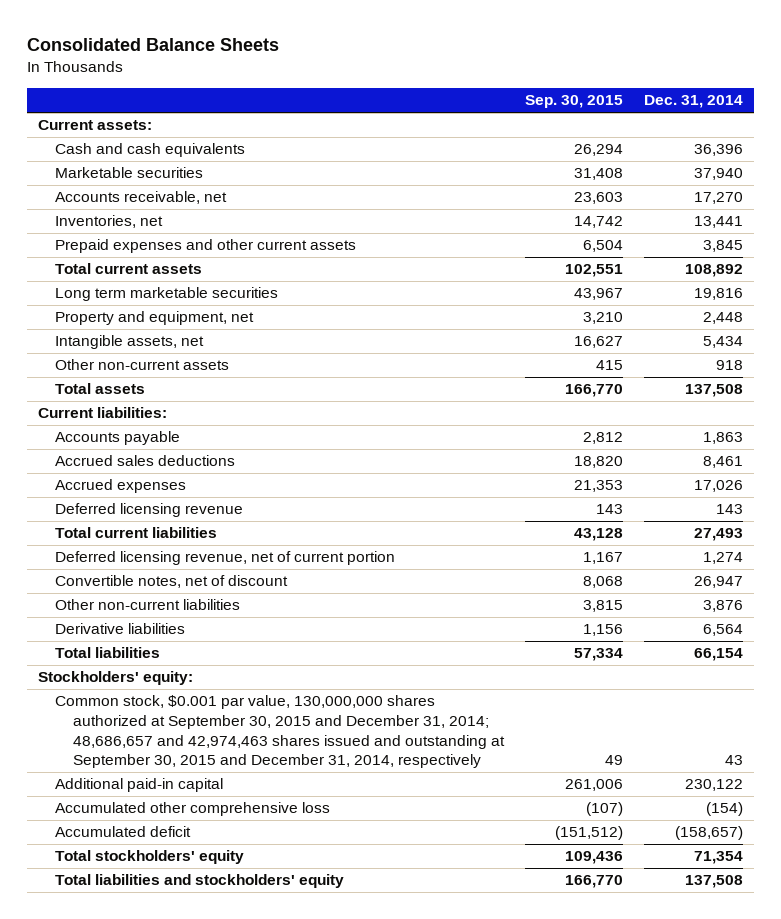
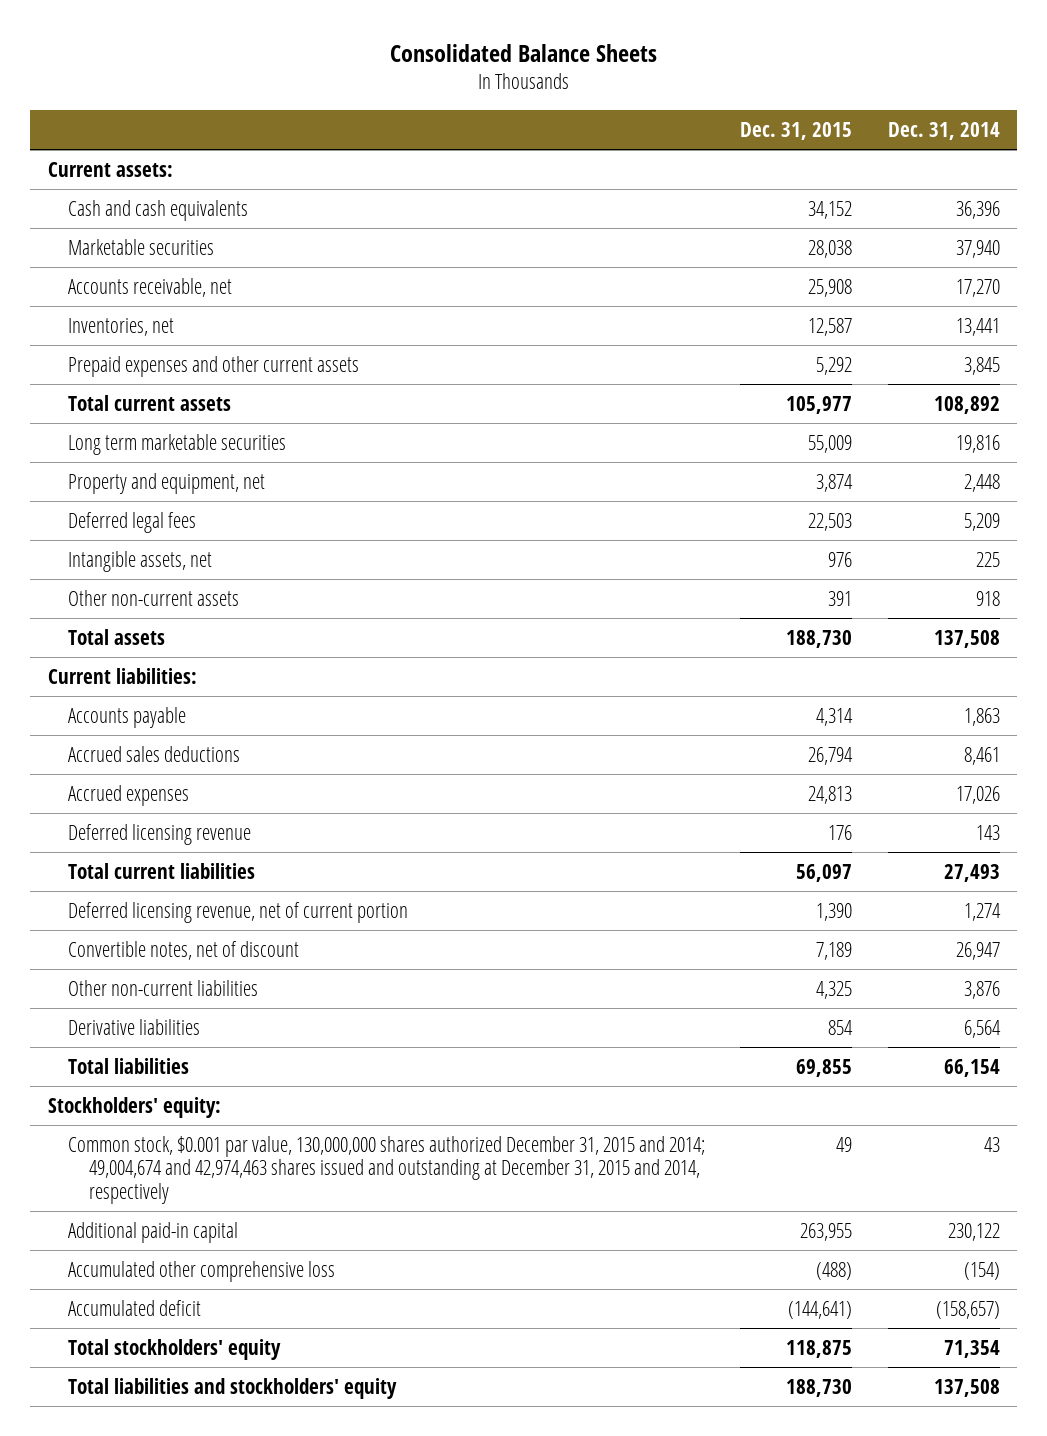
[524,95,623,109] Sep. 30, 2015 -> none
none -> [740,121,853,140] Dec. 31, 2015
none -> [68,511,197,533] Deferred legal fees
[703,336,744,349] 5,434 -> [975,551,1000,567] 225
[55,695,505,769] Common stock, $0.001 par value, 130,000,000 shares authorized at September 30, 2015 and December 31, 2014; 48,686,657 and 42,974,463 shares issued and outstanding at September 30, 2015 and December 31, 2014, respectively -> [68,1135,706,1204] Common stock, $0.001 par value, 130,000,000 shares authorized December 31, 2015 and 2014; 49,004,674 and 42,974,463 shares issued and outstanding at December 31, 2015 and 2014, respectively

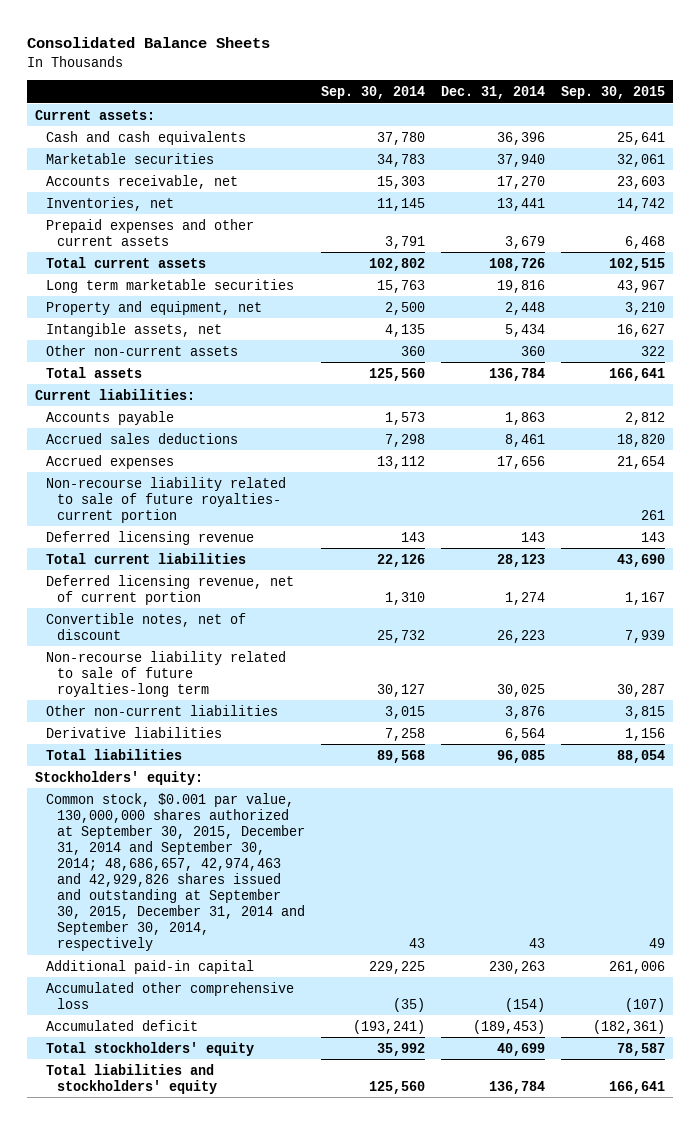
[740,121,853,140] Dec. 31, 2015 -> none
none -> [320,85,425,99] Sep. 30, 2014
none -> [561,85,666,99] Sep. 30, 2015
[963,356,1000,375] 3,845 -> [505,235,546,249] 3,679
[933,395,1000,414] 108,892 -> [489,257,546,271] 108,726
[68,511,197,533] Deferred legal fees -> none
[975,551,1000,567] 225 -> [505,323,546,337] 5,434
[975,590,1000,606] 918 -> [521,345,546,356] 360
[933,629,1000,648] 137,508 -> [489,367,546,381] 136,784
[955,785,1000,804] 17,026 -> [497,455,546,469] 17,656
none -> [45,476,286,523] Non-recourse liability related to sale of future royalties- current portion
[943,863,1000,882] 27,493 -> [497,553,546,567] 28,123
[955,941,1000,960] 26,947 -> [497,629,546,643] 26,223
none -> [45,650,286,697] Non-recourse liability related to sale of future royalties-long term
[943,1058,1000,1077] 66,154 -> [497,749,546,763] 96,085
[68,1135,706,1204] Common stock, $0.001 par value, 130,000,000 shares authorized December 31, 2015 and 2014; 49,004,674 and 42,974,463 shares issued and outstanding at December 31, 2015 and 2014, respectively -> [45,792,305,951] Common stock, $0.001 par value, 130,000,000 shares authorized at September 30, 2015, December 31, 2014 and September 30, 2014; 48,686,657, 42,974,463 and 42,929,826 shares issued and outstanding at September 30, 2015, December 31, 2014 and September 30, 2014, respectively
[947,1222,1000,1241] 230,122 -> [489,960,546,974] 230,263
[935,1300,1000,1319] (158,657) -> [473,1019,546,1034] (189,453)
[943,1339,1000,1358] 71,354 -> [497,1042,546,1056] 40,699
[933,1378,1000,1397] 137,508 -> [489,1080,546,1094] 136,784

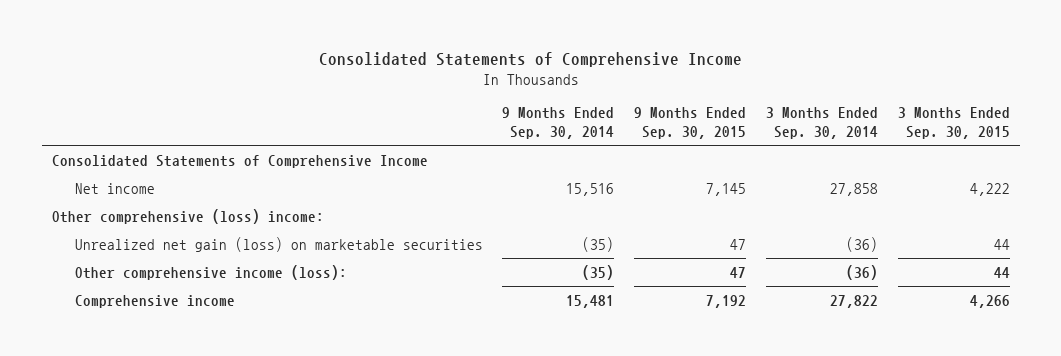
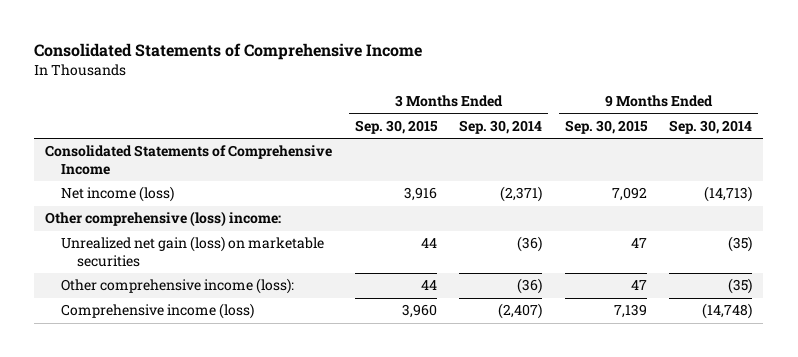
[74,182,155,194] Net income -> [61,186,175,203] Net income (loss)
[566,182,615,196] 15,516 -> [704,186,753,203] (14,713)
[706,182,747,196] 7,145 -> [611,187,647,202] 7,092
[829,182,878,196] 27,858 -> [500,186,543,203] (2,371)
[969,182,1010,196] 4,222 -> [403,187,437,202] 3,916
[74,294,235,308] Comprehensive income -> [61,303,255,320] Comprehensive income (loss)
[566,294,615,308] 15,481 -> [702,303,753,320] (14,748)
[706,294,747,308] 7,192 -> [613,304,647,319] 7,139
[829,294,878,308] 27,822 -> [498,303,543,320] (2,407)
[969,294,1010,308] 4,266 -> [401,304,437,319] 3,960

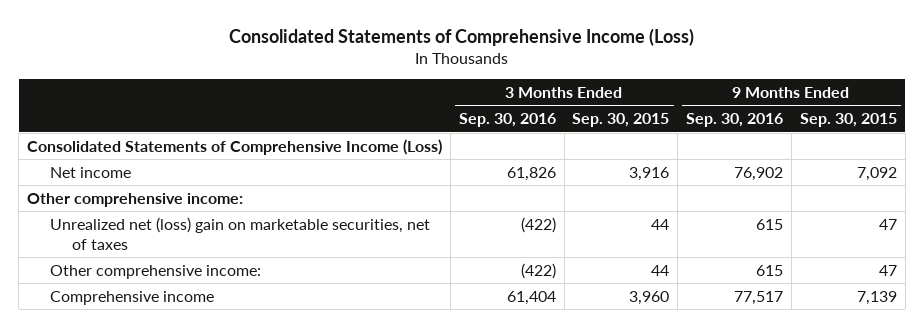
[34,42,423,60] Consolidated Statements of Comprehensive Income -> [228,27,694,46] Consolidated Statements of Comprehensive Income (Loss)
[459,120,543,135] Sep. 30, 2014 -> none
[669,120,753,135] Sep. 30, 2014 -> none
none -> [458,113,556,128] Sep. 30, 2016
none -> [686,113,784,128] Sep. 30, 2016
[45,145,333,176] Consolidated Statements of Comprehensive Income -> [27,138,443,155] Consolidated Statements of Comprehensive Income (Loss)
[61,186,175,203] Net income (loss) -> [49,166,131,178] Net income
[45,211,282,228] Other comprehensive (loss) income: -> [27,192,244,207] Other comprehensive income:
[61,236,325,268] Unrealized net gain (loss) on marketable securities -> [49,216,430,250] Unrealized net (loss) gain on marketable securities, net of taxes
[61,278,295,295] Other comprehensive income (loss): -> [49,264,261,279] Other comprehensive income:
[61,303,255,320] Comprehensive income (loss) -> [49,290,214,305] Comprehensive income

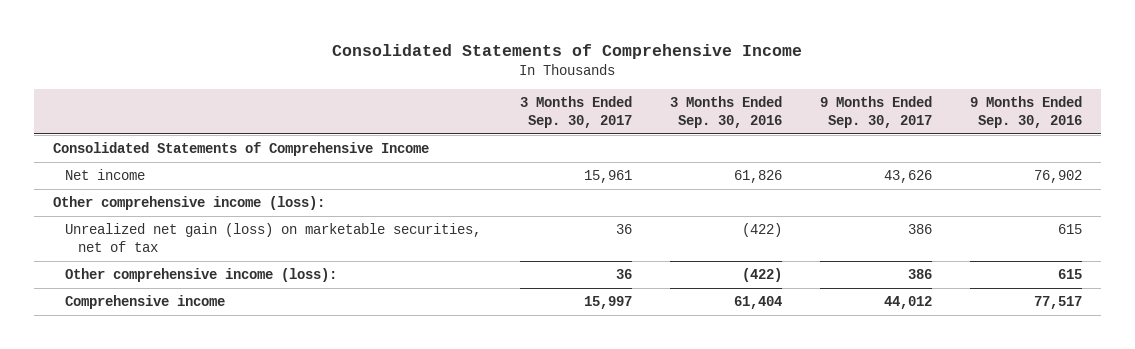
[228,27,694,46] Consolidated Statements of Comprehensive Income (Loss) -> [332,43,803,59] Consolidated Statements of Comprehensive Income
[572,113,670,128] Sep. 30, 2015 -> none
[799,113,897,128] Sep. 30, 2015 -> none
none -> [519,96,632,128] 3 Months Ended Sep. 30, 2017
none -> [819,96,932,128] 9 Months Ended Sep. 30, 2017
[27,138,443,155] Consolidated Statements of Comprehensive Income (Loss) -> [52,142,429,157] Consolidated Statements of Comprehensive Income
[27,192,244,207] Other comprehensive income: -> [52,196,325,211] Other comprehensive income (loss):
[49,216,430,250] Unrealized net (loss) gain on marketable securities, net of taxes -> [65,223,482,252] Unrealized net gain (loss) on marketable securities, net of tax
[49,264,261,279] Other comprehensive income: -> [65,268,338,283] Other comprehensive income (loss):

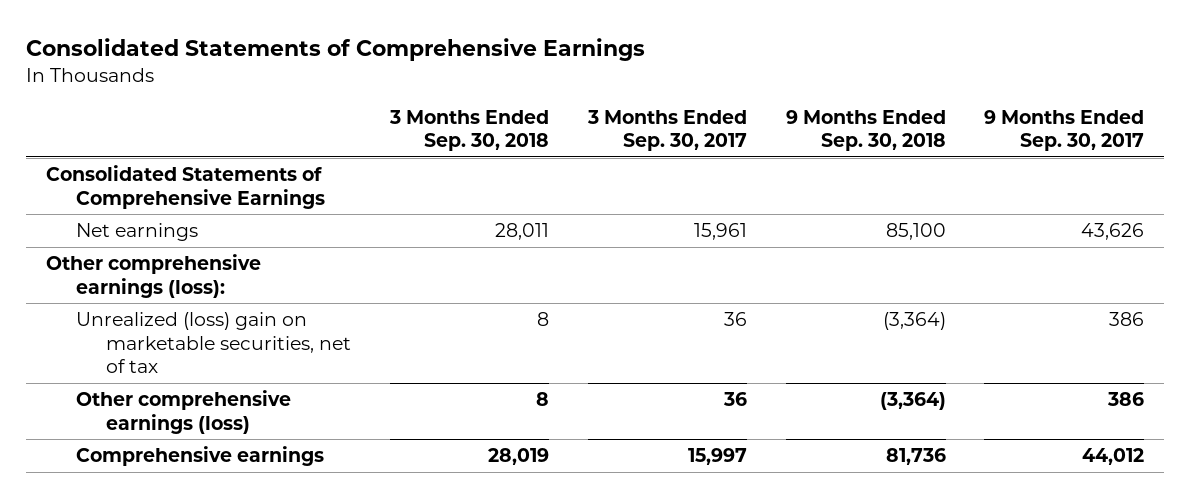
[332,43,803,59] Consolidated Statements of Comprehensive Income -> [26,37,646,61] Consolidated Statements of Comprehensive Earnings
[669,96,782,128] 3 Months Ended Sep. 30, 2016 -> none
[969,96,1082,128] 9 Months Ended Sep. 30, 2016 -> none
none -> [389,109,550,152] 3 Months Ended Sep. 30, 2018
none -> [785,109,946,152] 9 Months Ended Sep. 30, 2018
[52,142,429,157] Consolidated Statements of Comprehensive Income -> [45,165,325,209] Consolidated Statements of Comprehensive Earnings
[65,169,146,181] Net income -> [75,223,198,242] Net earnings
[52,196,325,211] Other comprehensive income (loss): -> [45,254,261,298] Other comprehensive earnings (loss):
[65,223,482,252] Unrealized net gain (loss) on marketable securities, net of tax -> [75,312,352,373] Unrealized (loss) gain on marketable securities, net of tax
[65,268,338,283] Other comprehensive income (loss): -> [75,390,291,434] Other comprehensive earnings (loss)
[65,295,226,310] Comprehensive income -> [75,446,324,467] Comprehensive earnings

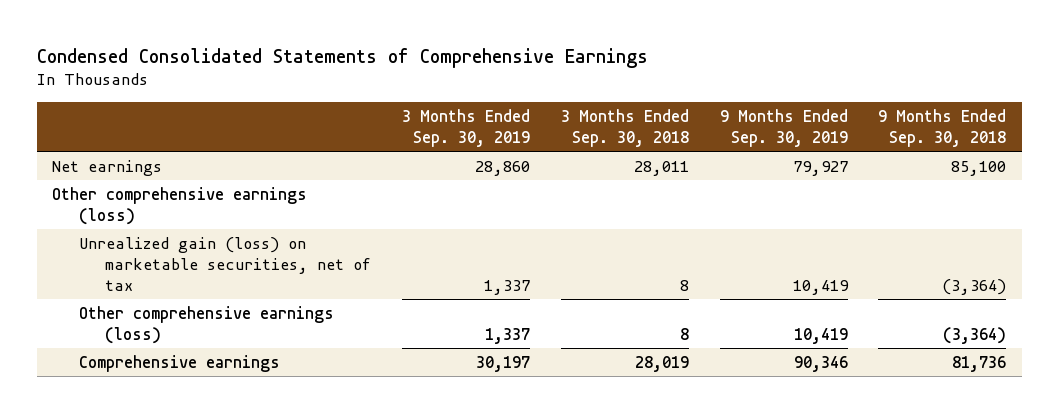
[26,37,646,61] Consolidated Statements of Comprehensive Earnings -> [36,47,648,68] Condensed Consolidated Statements of Comprehensive Earnings
[586,109,747,152] 3 Months Ended Sep. 30, 2017 -> none
[984,109,1145,152] 9 Months Ended Sep. 30, 2017 -> none
none -> [401,108,530,148] 3 Months Ended Sep. 30, 2019
none -> [719,108,848,148] 9 Months Ended Sep. 30, 2019
[45,165,325,209] Consolidated Statements of Comprehensive Earnings -> none
[45,254,261,298] Other comprehensive earnings (loss): -> [52,186,308,226] Other comprehensive earnings (loss)
[75,312,352,373] Unrealized (loss) gain on marketable securities, net of tax -> [78,236,372,292] Unrealized gain (loss) on marketable securities, net of tax

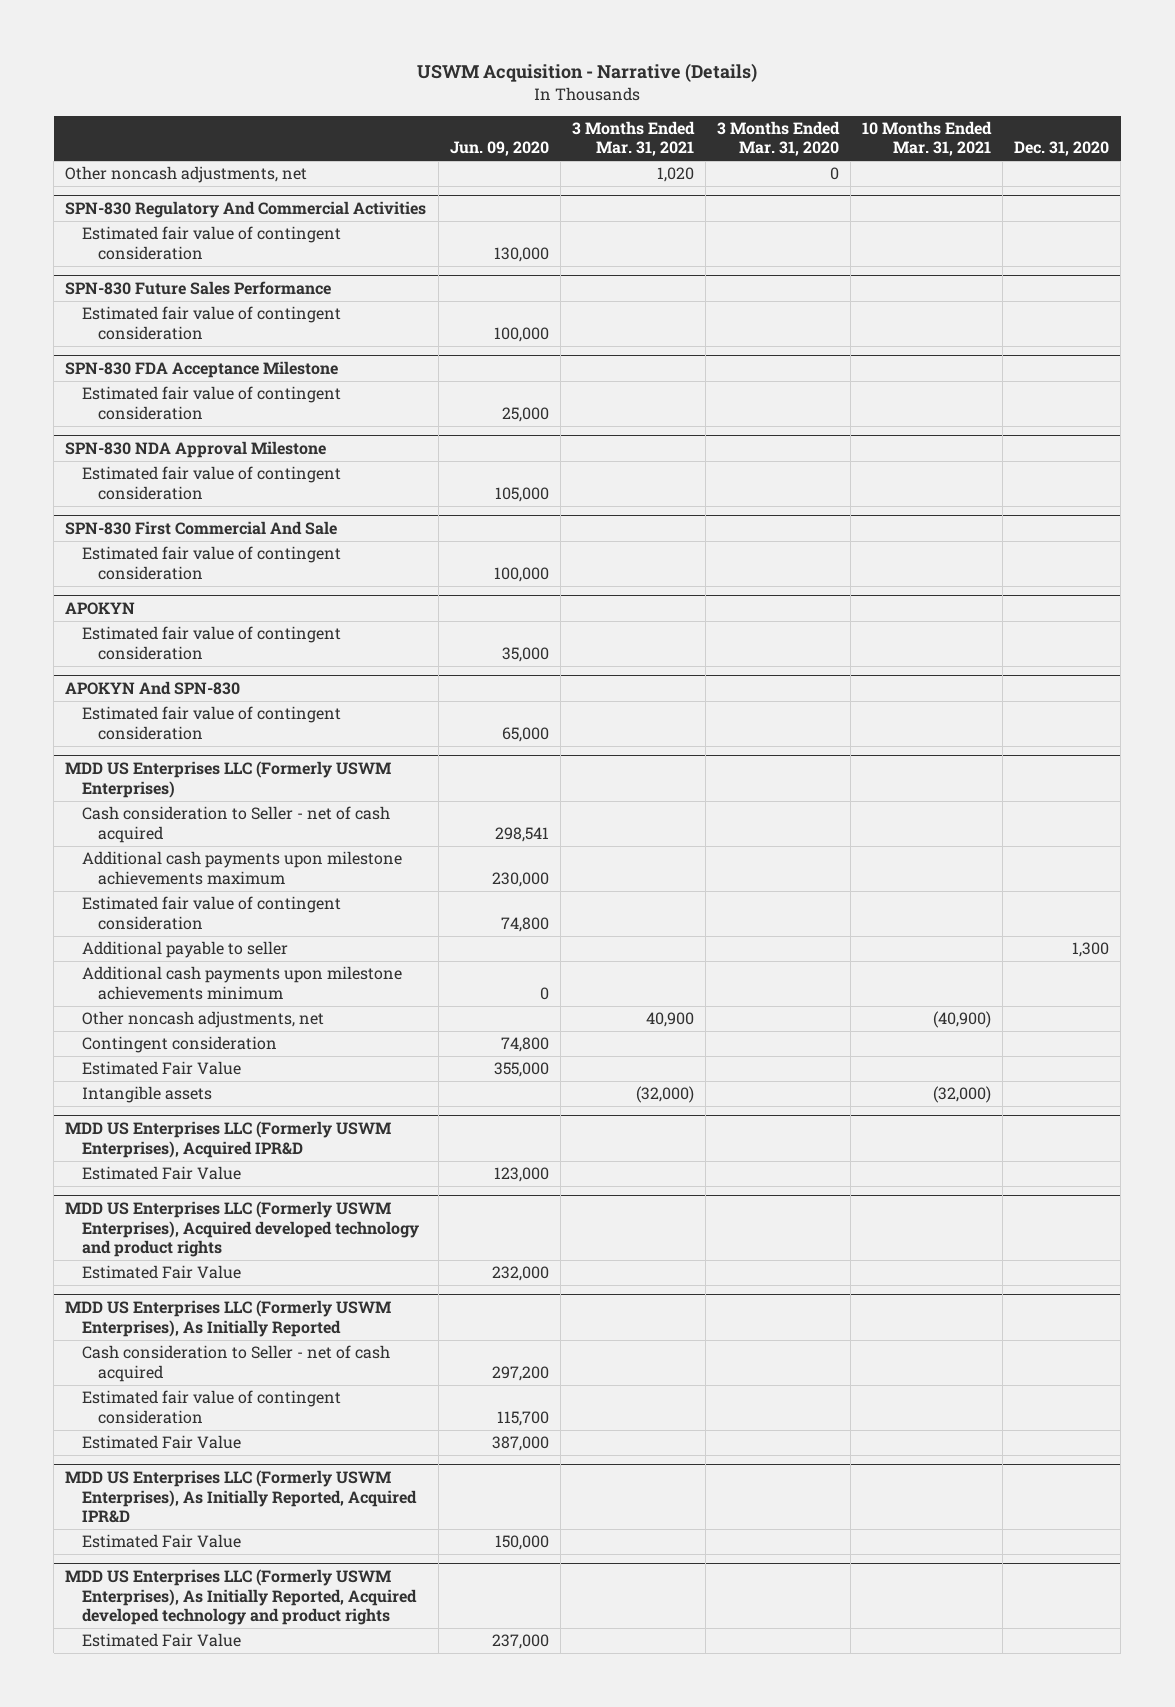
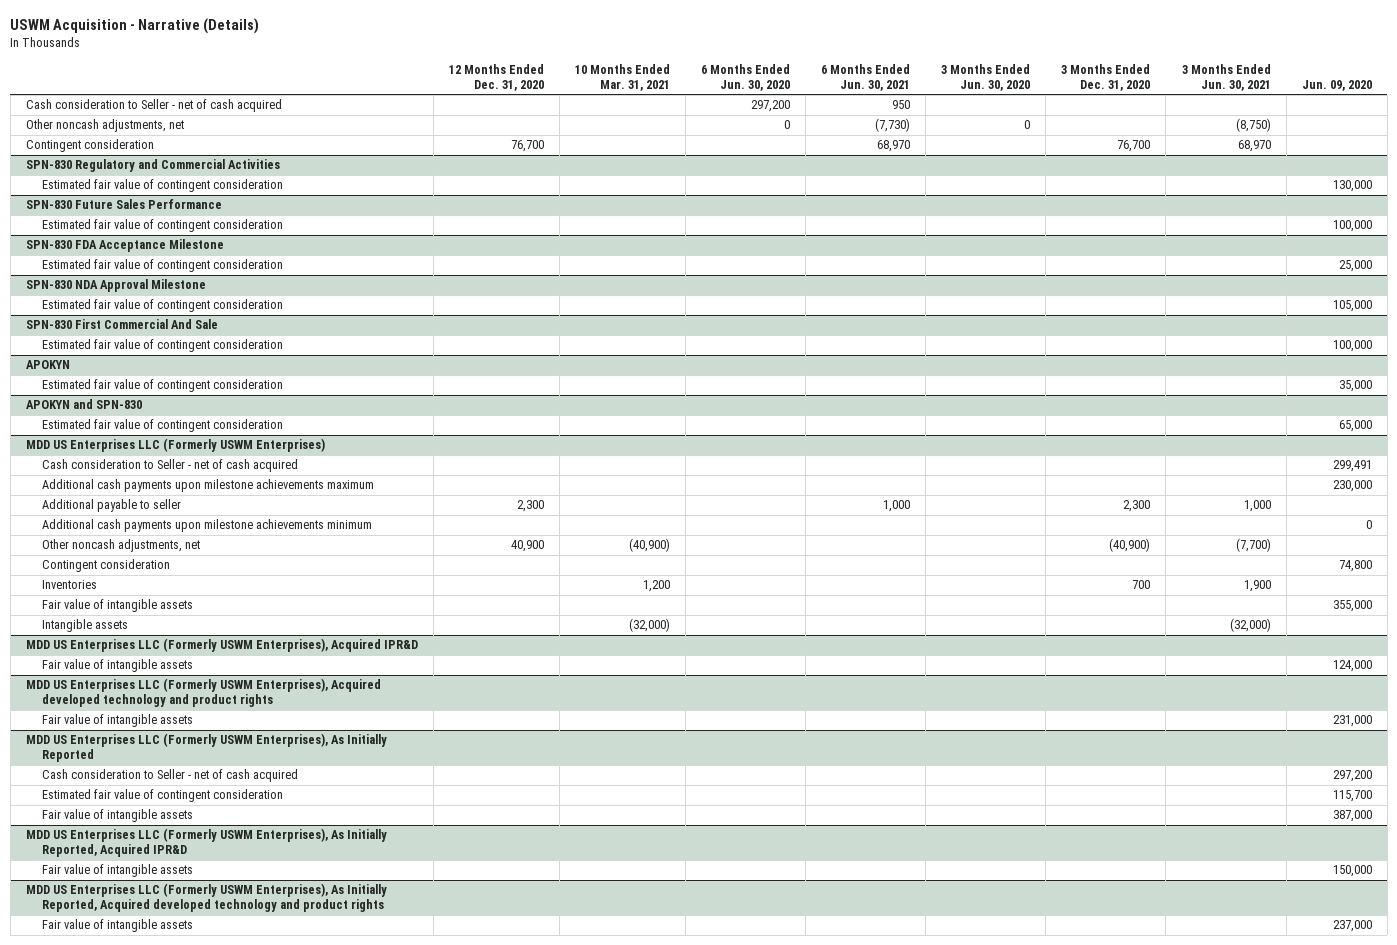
[571,120,695,157] 3 Months Ended Mar. 31, 2021 -> none
[716,120,840,157] 3 Months Ended Mar. 31, 2020 -> none
[1014,141,1110,157] Dec. 31, 2020 -> none
none -> [448,63,544,91] 12 Months Ended Dec. 31, 2020
none -> [701,63,791,91] 6 Months Ended Jun. 30, 2020
none -> [821,63,911,91] 6 Months Ended Jun. 30, 2021
none -> [941,63,1031,91] 3 Months Ended Jun. 30, 2020
none -> [1061,63,1151,91] 3 Months Ended Dec. 31, 2020
none -> [1181,63,1271,91] 3 Months Ended Jun. 30, 2021
none -> [25,99,282,113] Cash consideration to Seller - net of cash acquired
none -> [25,139,154,153] Contingent consideration
[65,201,427,219] SPN-830 Regulatory And Commercial Activities -> [25,159,280,173] SPN-830 Regulatory and Commercial Activities
[65,681,241,696] APOKYN And SPN-830 -> [25,399,142,410] APOKYN and SPN-830
[494,826,549,842] 298,541 -> [1332,460,1372,473] 299,491
[81,896,341,930] Estimated fair value of contingent consideration -> none
none -> [42,580,98,590] Inventories
[81,1061,241,1076] Estimated Fair Value -> [42,599,194,613] Fair value of intangible assets
[81,1166,241,1181] Estimated Fair Value -> [42,659,194,673] Fair value of intangible assets
[493,1167,549,1183] 123,000 -> [1332,660,1372,673] 124,000
[81,1265,241,1280] Estimated Fair Value -> [42,714,194,728] Fair value of intangible assets
[491,1266,549,1282] 232,000 -> [1332,715,1372,728] 231,000
[81,1435,241,1450] Estimated Fair Value -> [42,809,194,823] Fair value of intangible assets
[81,1534,241,1549] Estimated Fair Value -> [42,864,194,878] Fair value of intangible assets
[81,1633,241,1648] Estimated Fair Value -> [42,919,194,933] Fair value of intangible assets

